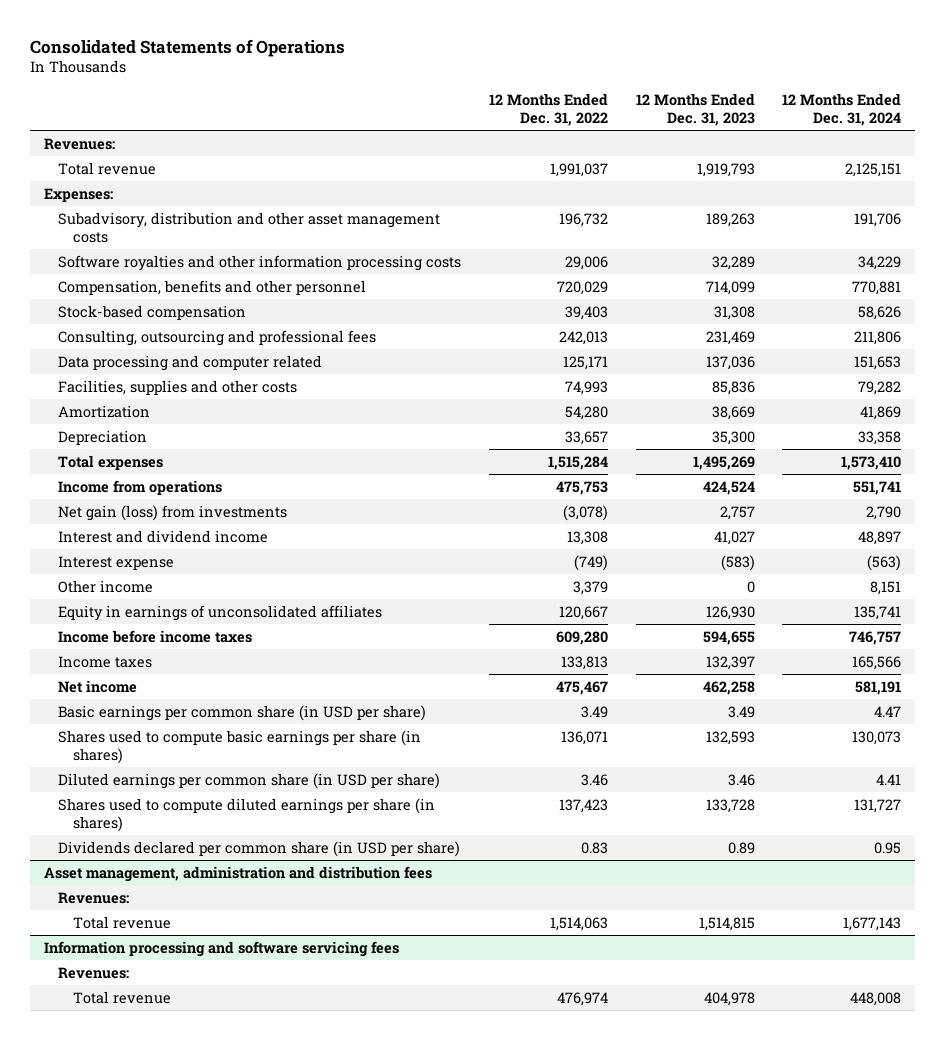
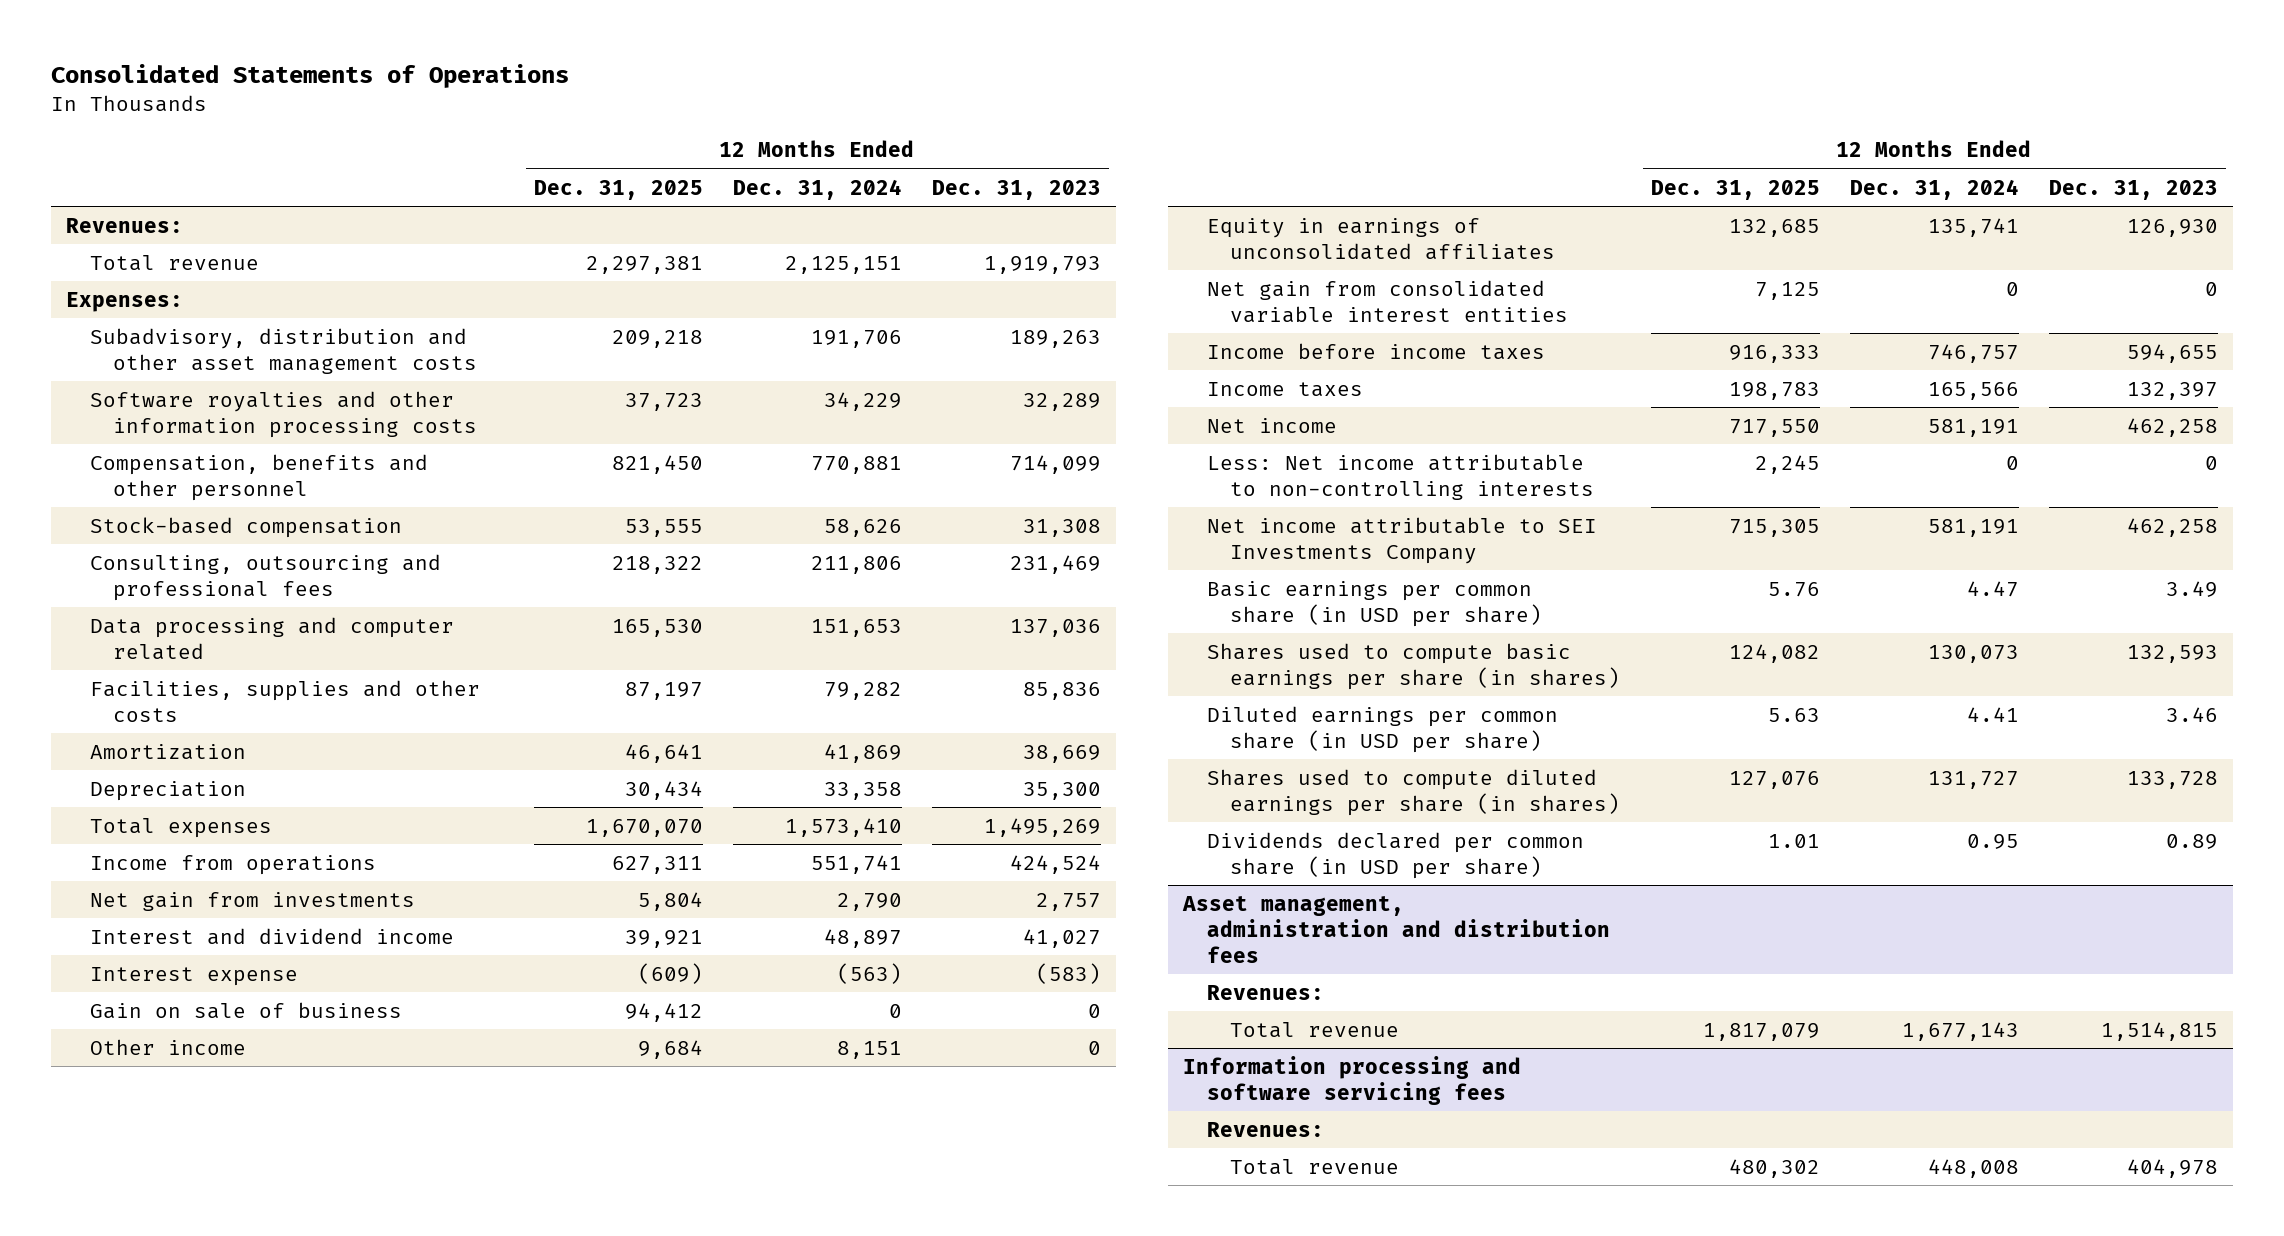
[488,92,608,126] 12 Months Ended Dec. 31, 2022 -> none
none -> [533,179,703,200] Dec. 31, 2025
[58,504,288,521] Net gain (loss) from investments -> [89,891,415,911] Net gain from investments
none -> [89,1001,402,1019] Gain on sale of business
none -> [1206,279,1569,323] Net gain from consolidated variable interest entities
none -> [1206,453,1595,500] Less: Net income attributable to non-controlling interests
none -> [1206,516,1597,564] Net income attributable to SEI Investments Company

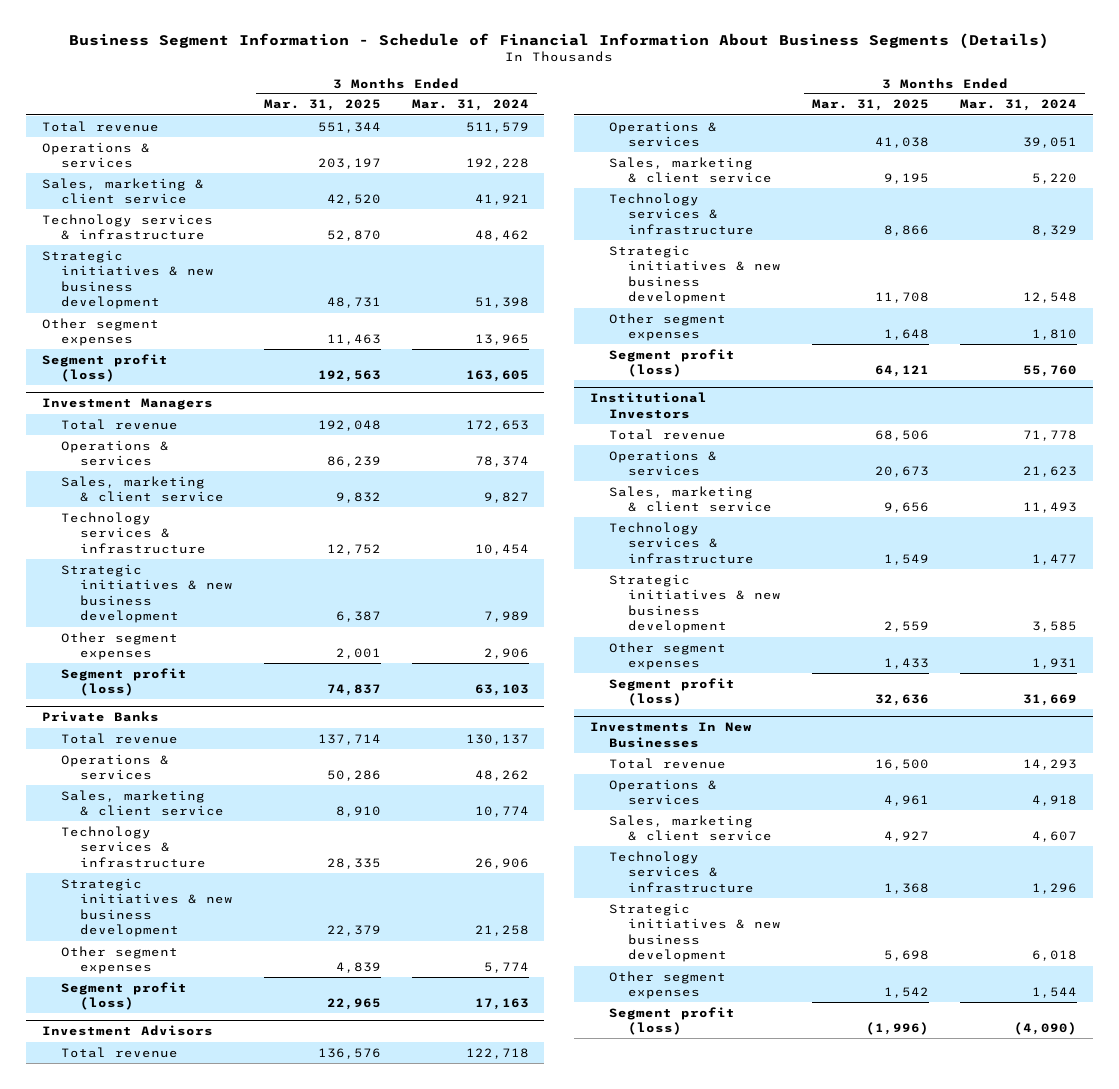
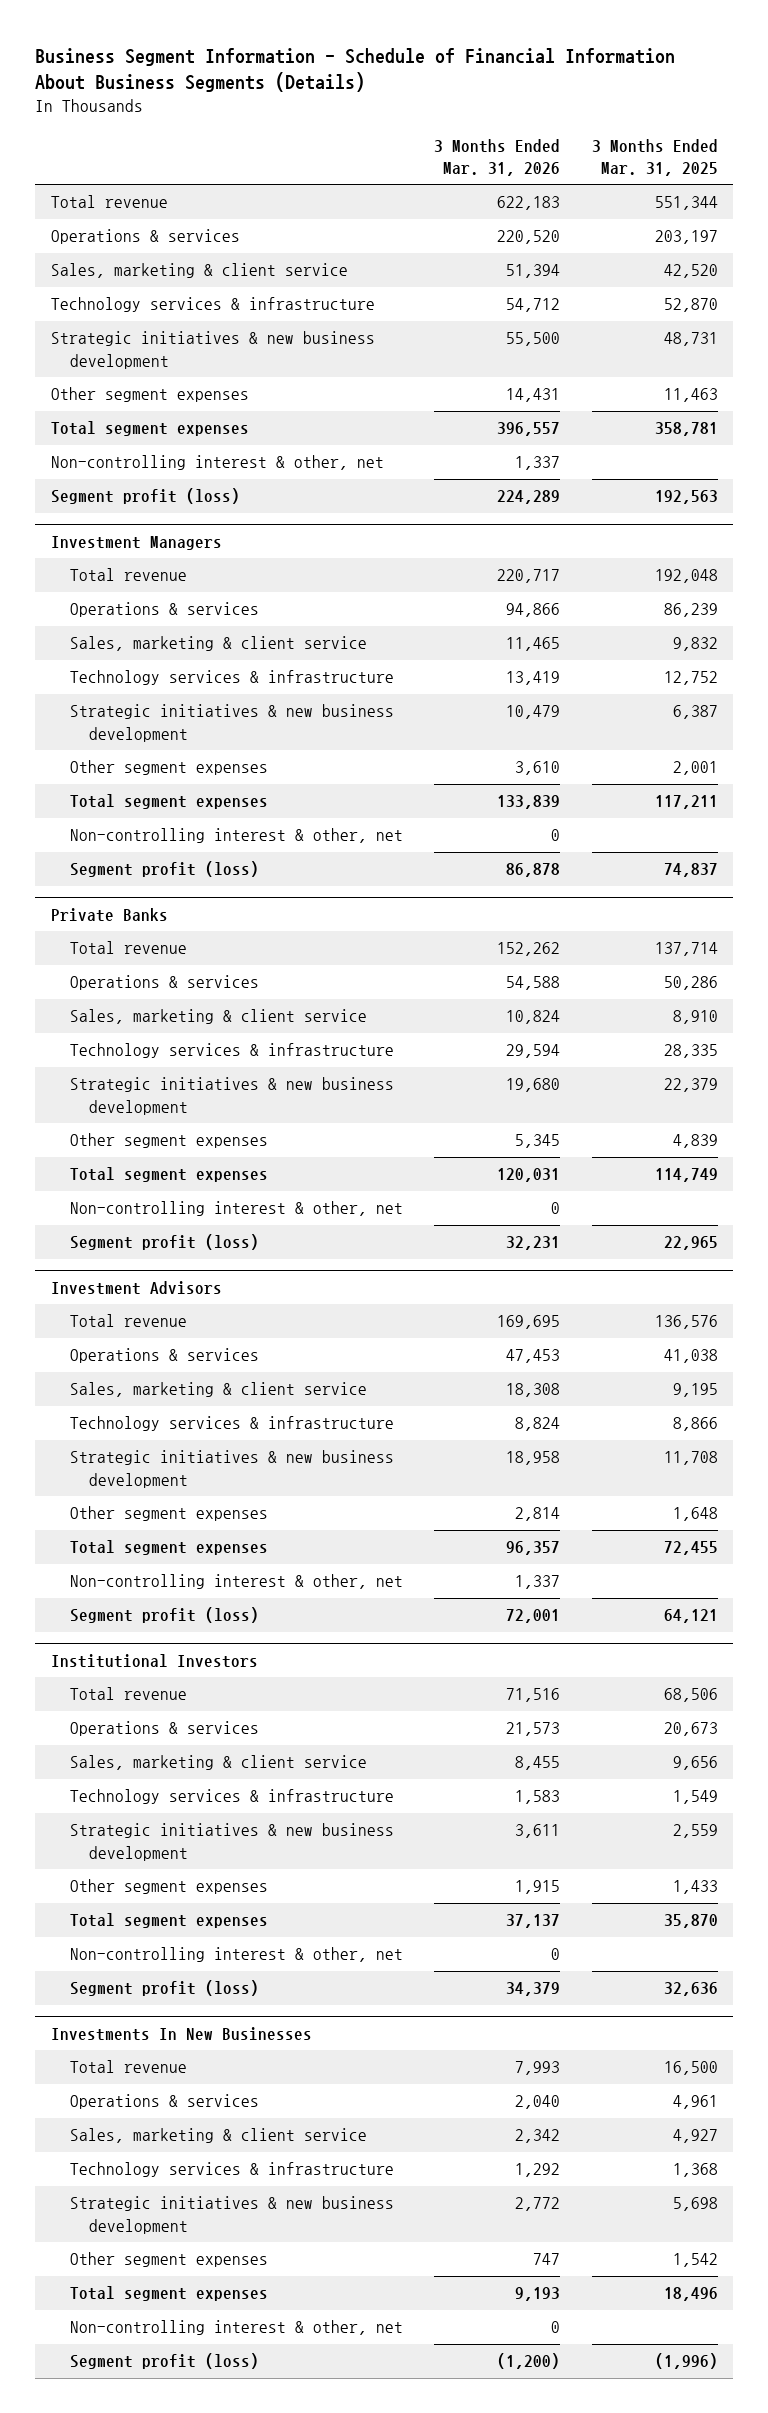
[411,99,529,112] Mar. 31, 2024 -> none
none -> [434,138,561,177] 3 Months Ended Mar. 31, 2026
none -> [50,421,249,437] Total segment expenses
none -> [50,455,384,471] Non-controlling interest & other, net
none -> [69,794,268,810] Total segment expenses
none -> [69,828,403,844] Non-controlling interest & other, net
none -> [69,1167,268,1183] Total segment expenses
none -> [69,1201,403,1217] Non-controlling interest & other, net
none -> [69,1540,268,1556] Total segment expenses
none -> [69,1574,403,1590] Non-controlling interest & other, net
none -> [69,1913,268,1929] Total segment expenses
none -> [69,1947,403,1963] Non-controlling interest & other, net
none -> [69,2286,268,2302] Total segment expenses
none -> [69,2320,403,2336] Non-controlling interest & other, net

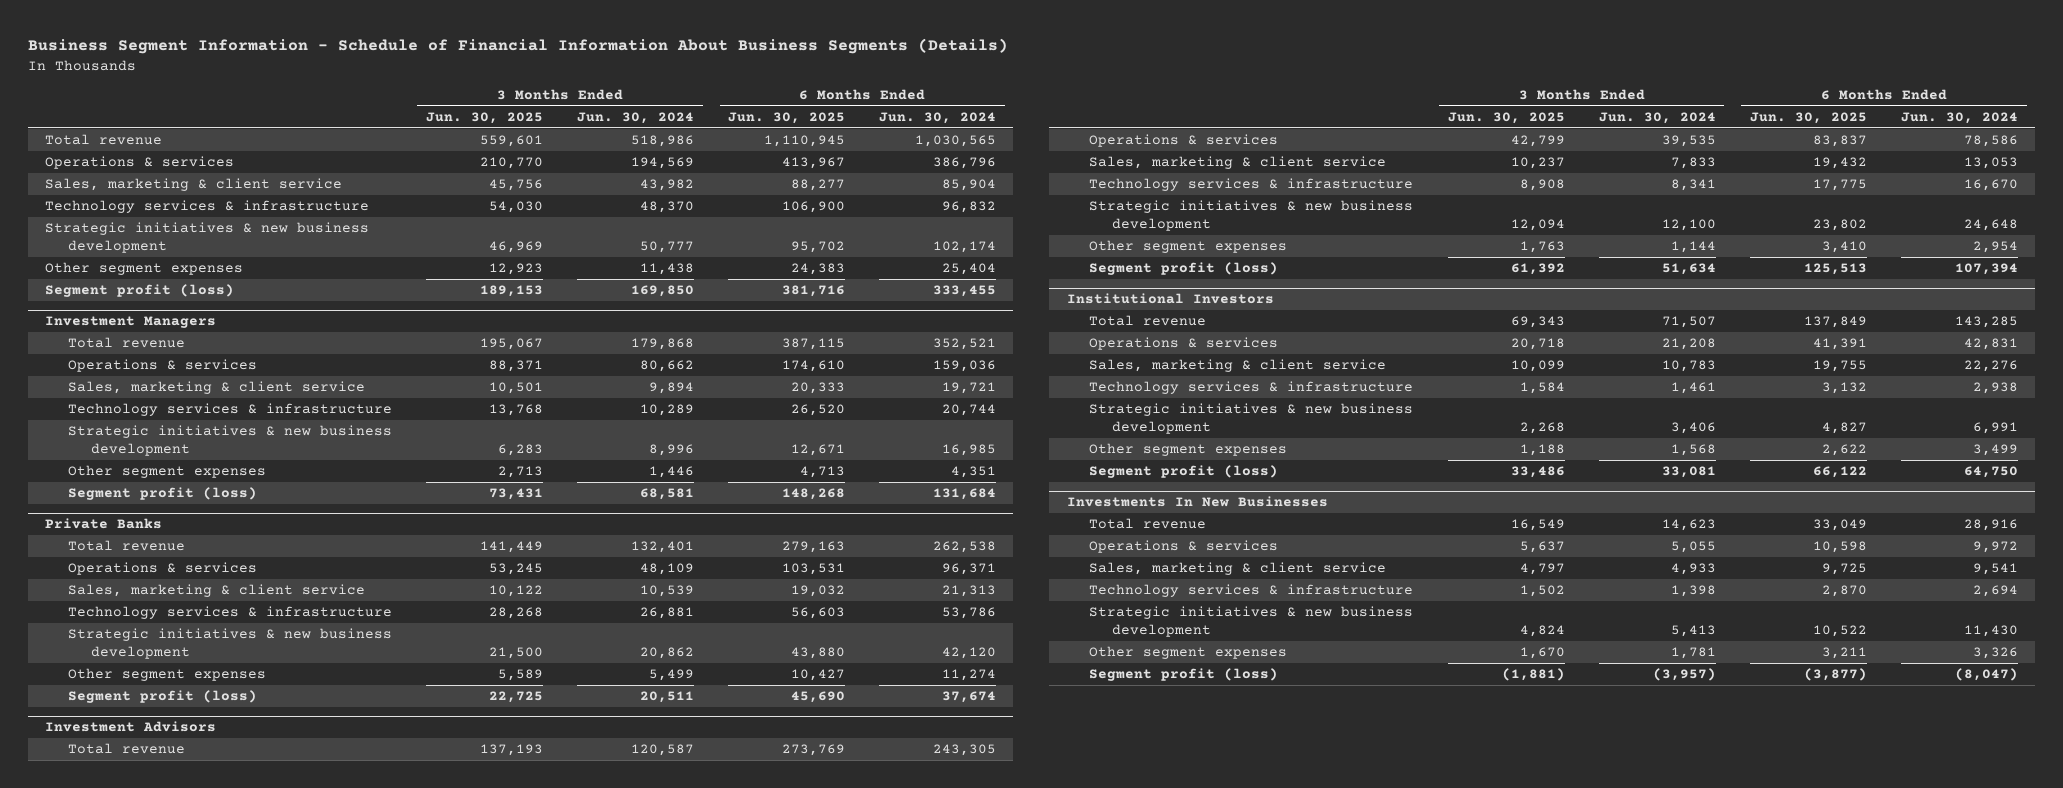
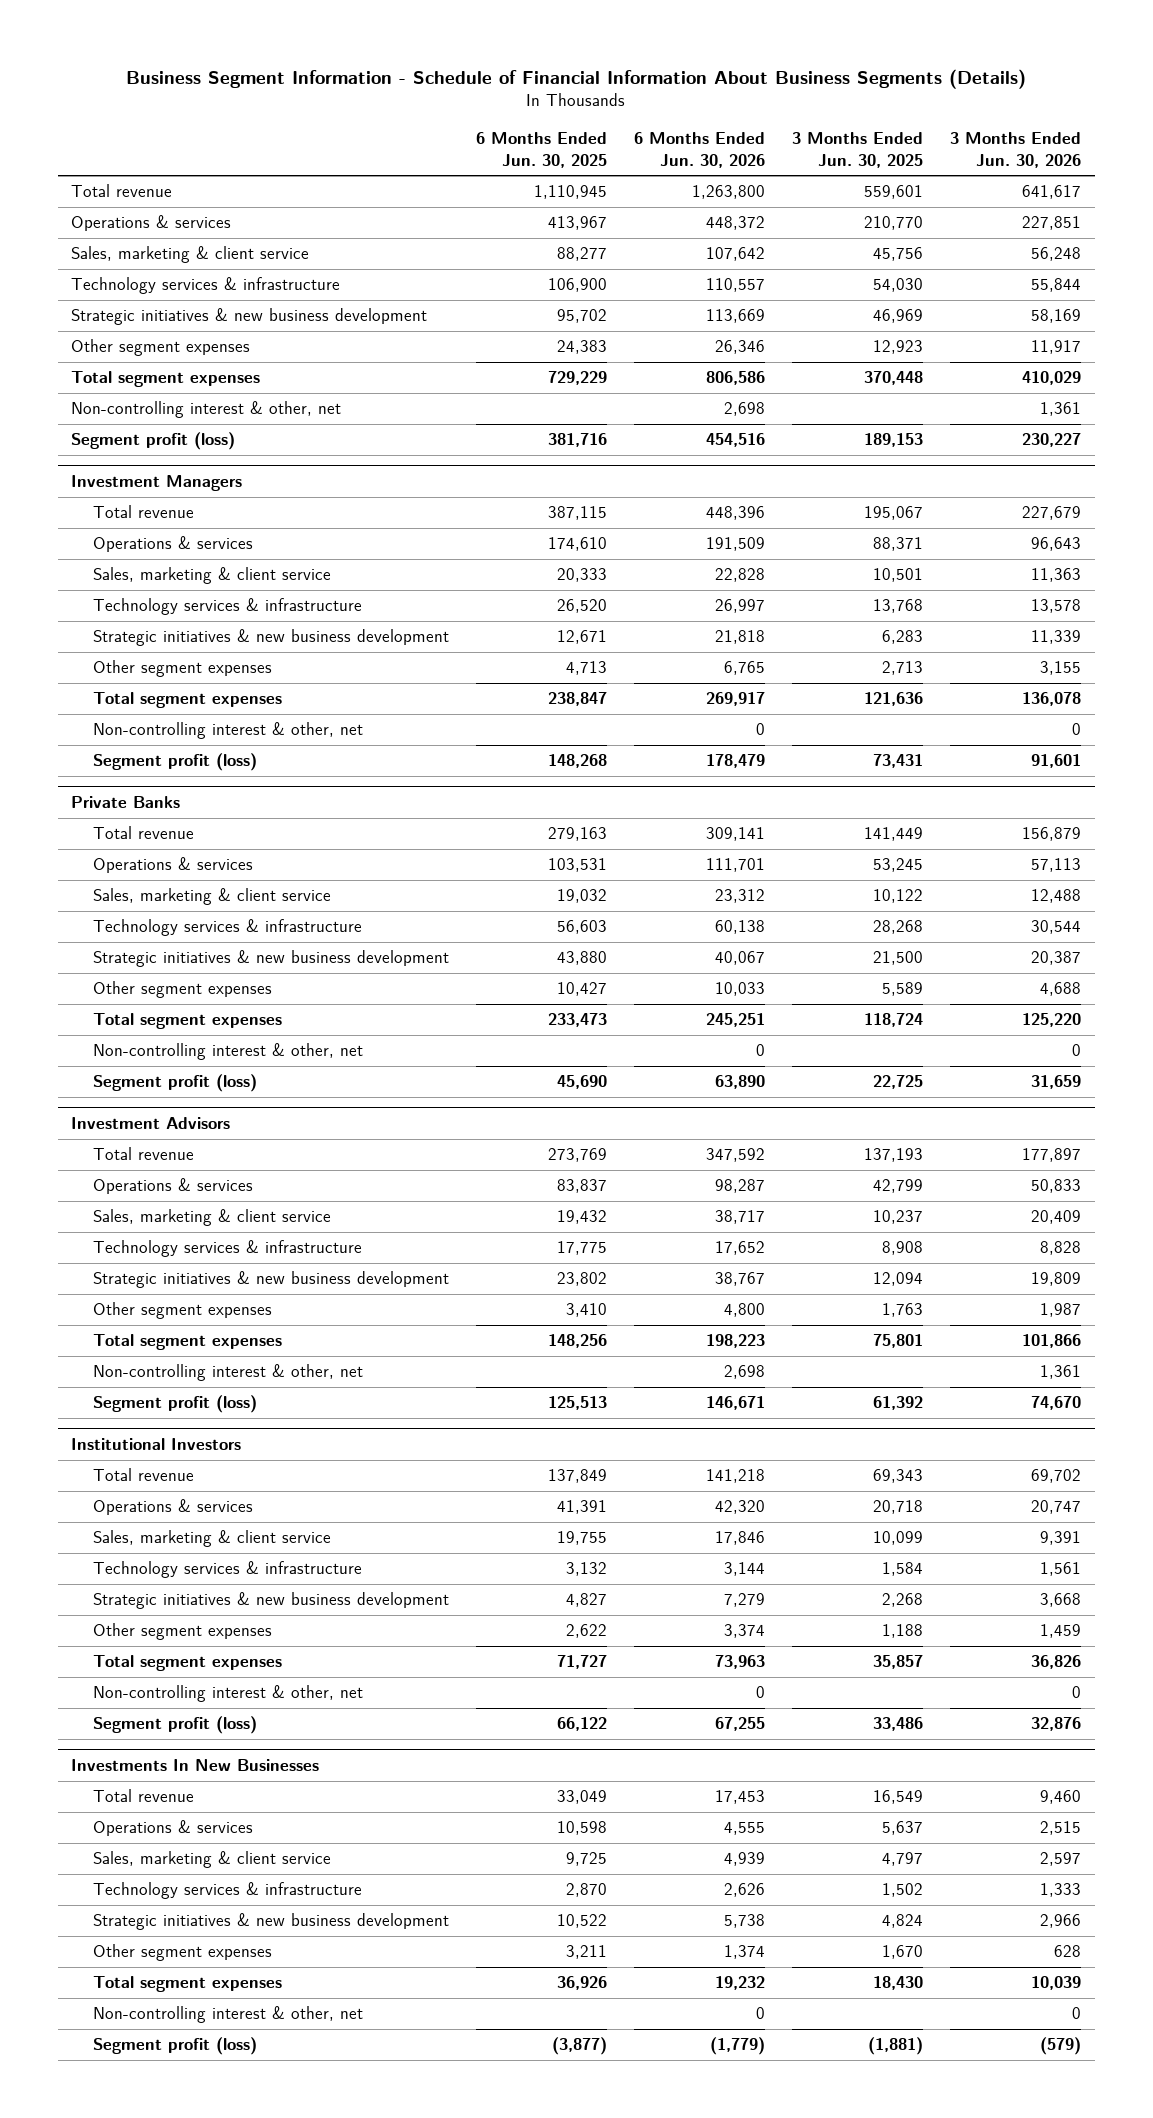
[577,111,695,124] Jun. 30, 2024 -> none
[879,111,997,124] Jun. 30, 2024 -> none
none -> [634,132,766,168] 6 Months Ended Jun. 30, 2026
none -> [950,132,1082,168] 3 Months Ended Jun. 30, 2026
none -> [71,371,261,388] Total segment expenses
none -> [71,401,342,419] Non-controlling interest & other, net
none -> [93,692,283,709] Total segment expenses
none -> [93,722,364,740] Non-controlling interest & other, net
none -> [93,1013,283,1030] Total segment expenses
none -> [93,1043,364,1061] Non-controlling interest & other, net
none -> [93,1334,283,1351] Total segment expenses
none -> [93,1364,364,1382] Non-controlling interest & other, net
none -> [93,1655,283,1672] Total segment expenses
none -> [93,1685,364,1703] Non-controlling interest & other, net
none -> [93,1976,283,1993] Total segment expenses
none -> [93,2006,364,2024] Non-controlling interest & other, net

